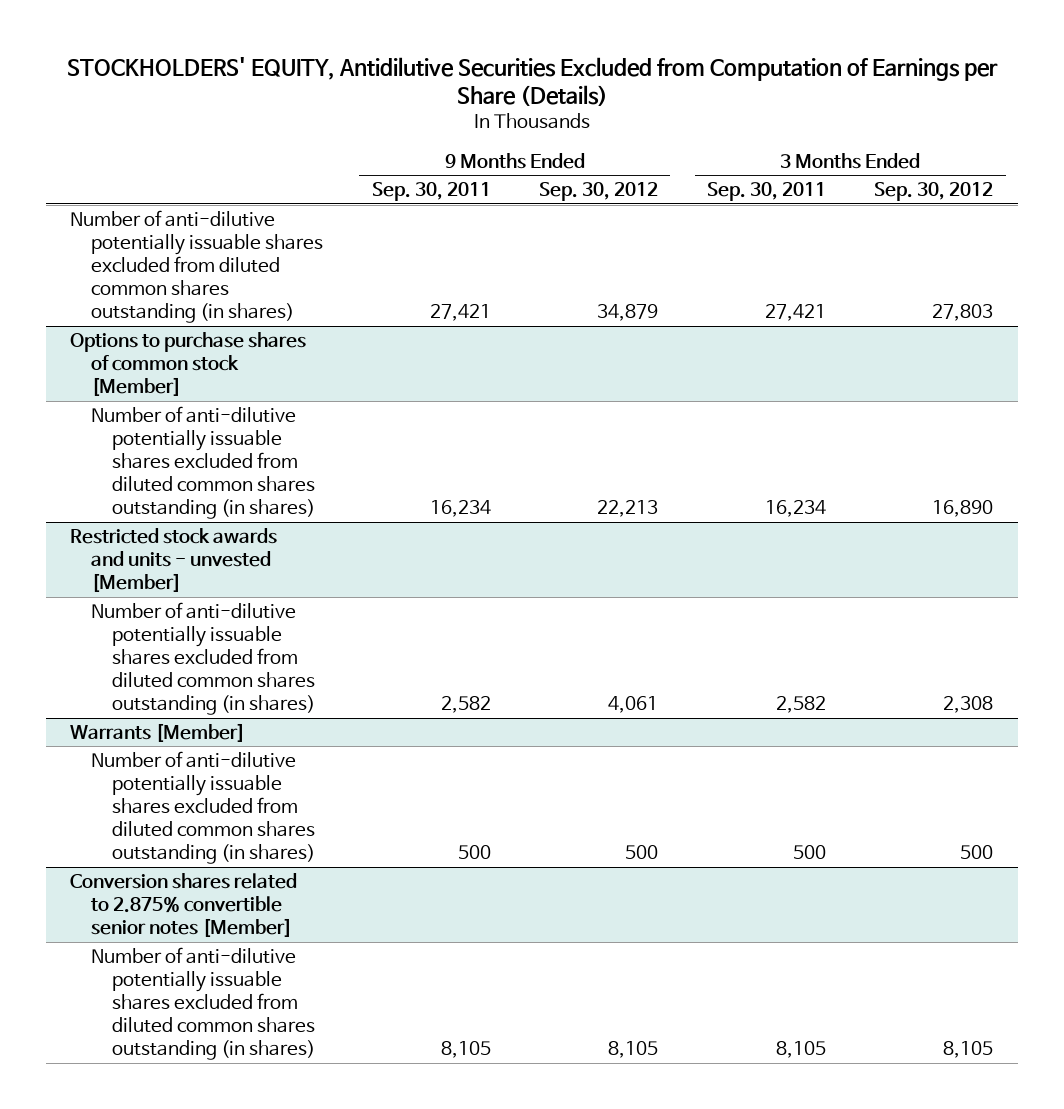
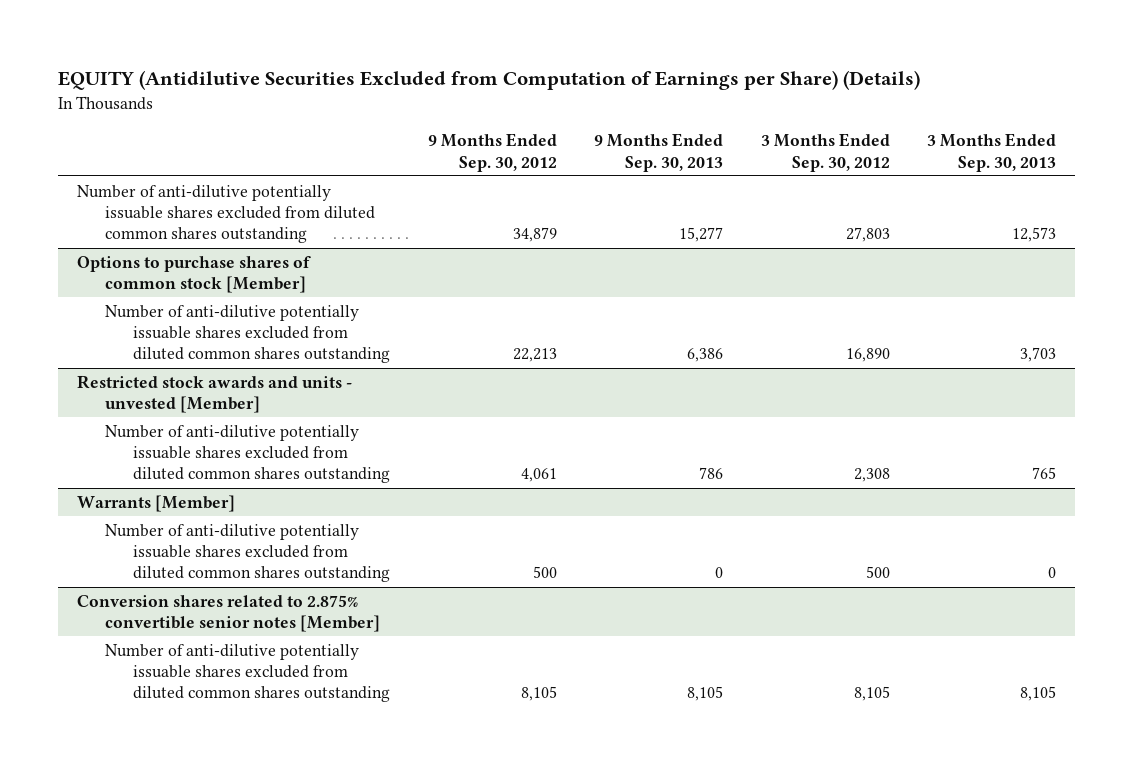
[66,56,998,107] STOCKHOLDERS' EQUITY, Antidilutive Securities Excluded from Computation of Earnings per Share (Details) -> [57,70,920,91] EQUITY (Antidilutive Securities Excluded from Computation of Earnings per Share) (Details)
[371,182,491,202] Sep. 30, 2011 -> none
[706,182,826,202] Sep. 30, 2011 -> none
none -> [594,133,724,172] 9 Months Ended Sep. 30, 2013
none -> [927,133,1057,172] 3 Months Ended Sep. 30, 2013
[70,209,323,324] Number of anti-dilutive potentially issuable shares excluded from diluted common shares outstanding (in shares) -> [76,184,375,244] Number of anti-dilutive potentially issuable shares excluded from diluted common shares outstanding
[90,405,315,520] Number of anti-dilutive potentially issuable shares excluded from diluted common shares outstanding (in shares) -> [104,304,391,364] Number of anti-dilutive potentially issuable shares excluded from diluted common shares outstanding
[90,601,315,716] Number of anti-dilutive potentially issuable shares excluded from diluted common shares outstanding (in shares) -> [104,424,391,484] Number of anti-dilutive potentially issuable shares excluded from diluted common shares outstanding
[90,750,315,865] Number of anti-dilutive potentially issuable shares excluded from diluted common shares outstanding (in shares) -> [104,523,391,583] Number of anti-dilutive potentially issuable shares excluded from diluted common shares outstanding
[90,946,315,1061] Number of anti-dilutive potentially issuable shares excluded from diluted common shares outstanding (in shares) -> [104,643,391,703] Number of anti-dilutive potentially issuable shares excluded from diluted common shares outstanding

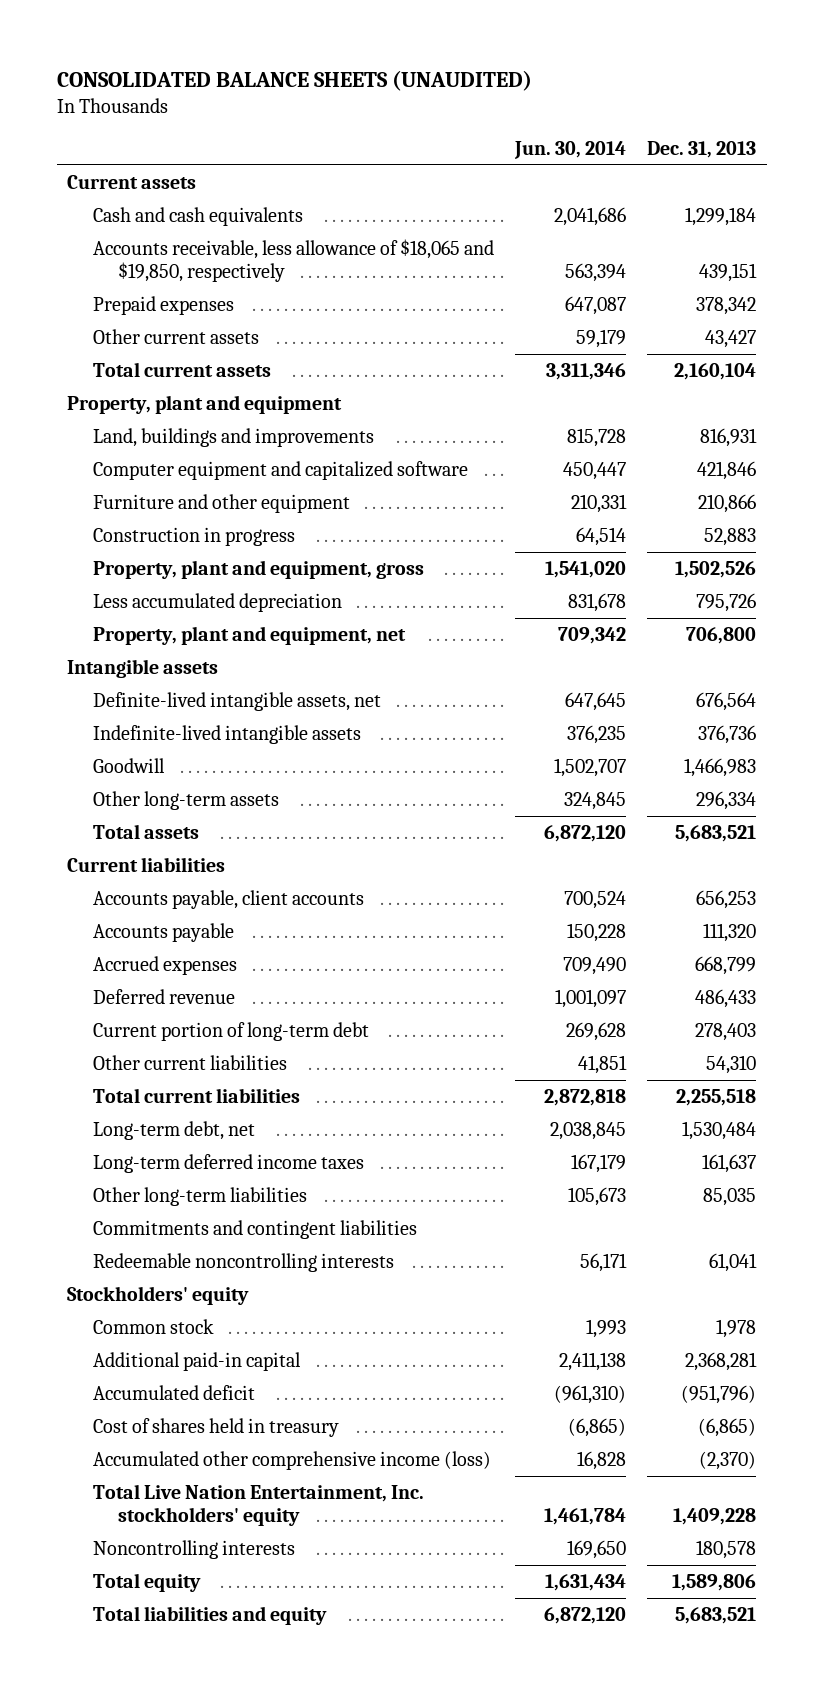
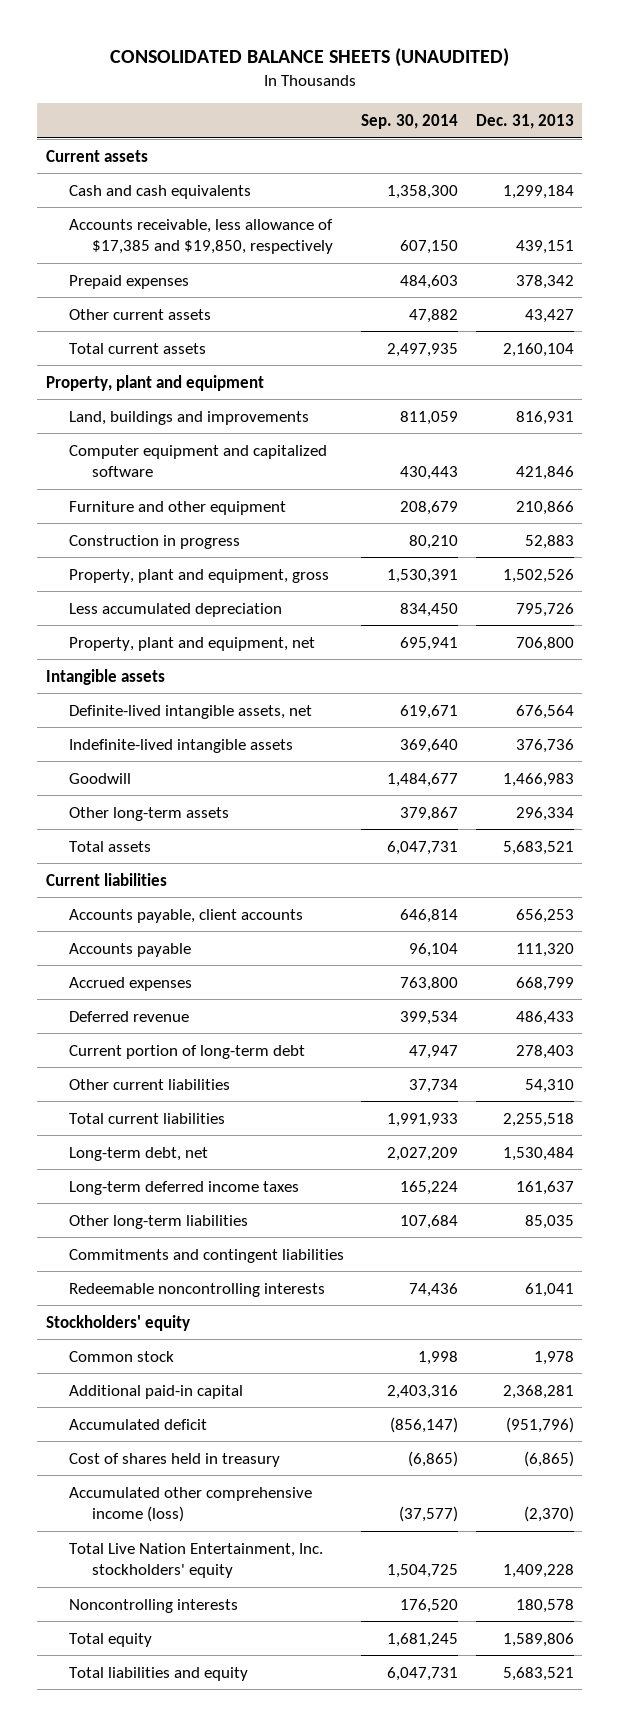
[513,140,626,159] Jun. 30, 2014 -> none
none -> [361,113,459,129] Sep. 30, 2014
[92,238,494,282] Accounts receivable, less allowance of $18,065 and $19,850, respectively -> [68,218,334,254] Accounts receivable, less allowance of $17,385 and $19,850, respectively

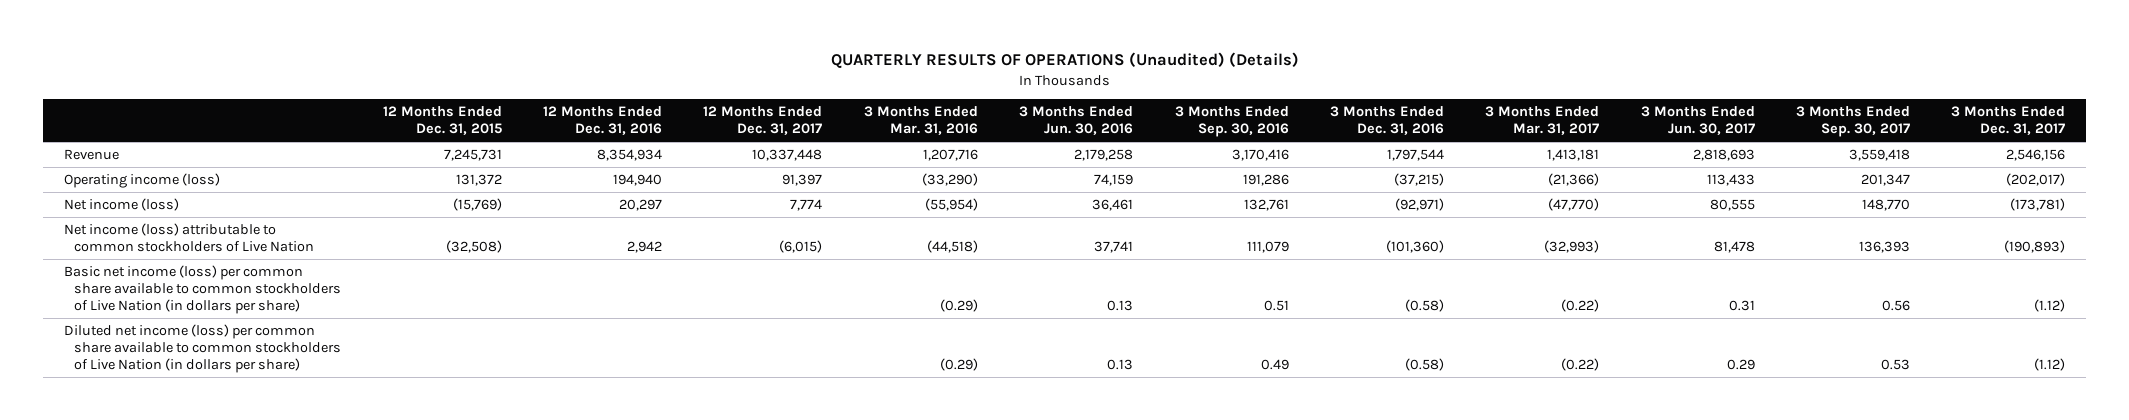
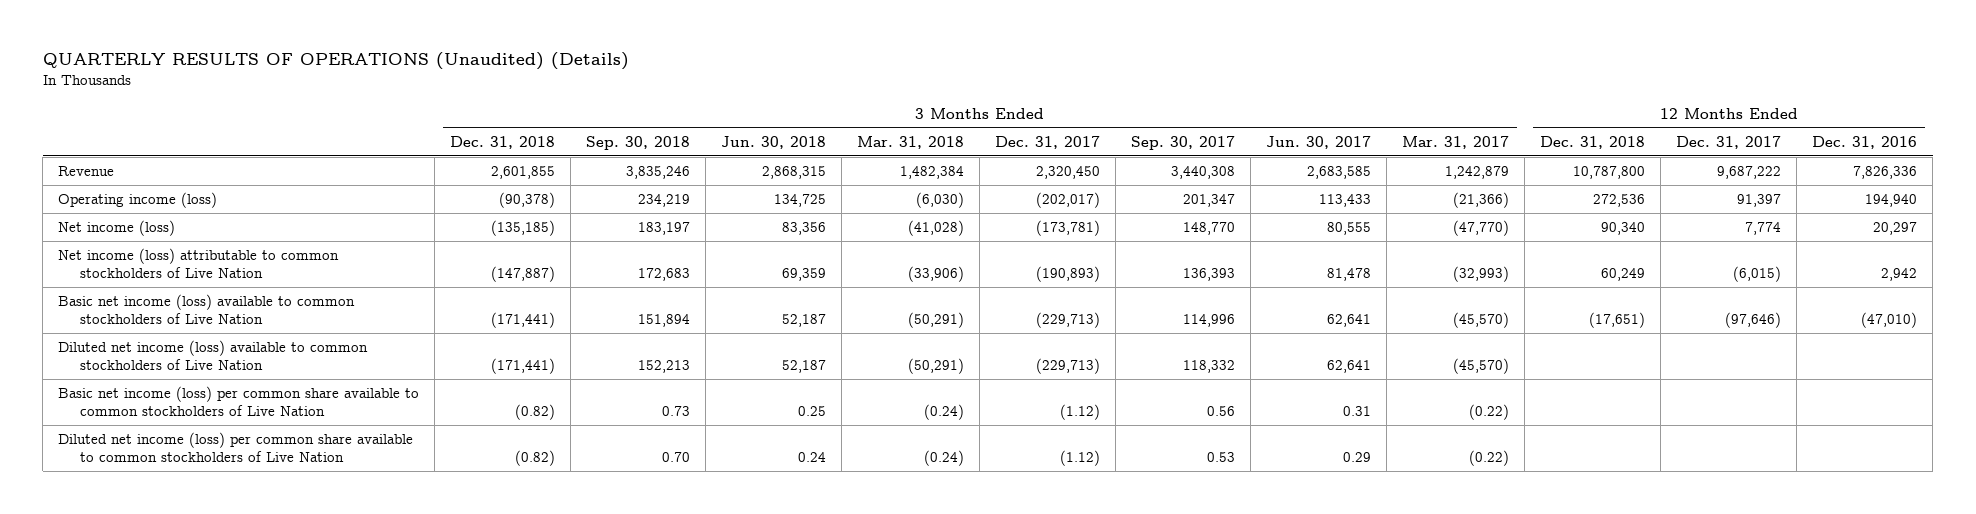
[382,106,502,136] 12 Months Ended Dec. 31, 2015 -> none
[863,106,978,136] 3 Months Ended Mar. 31, 2016 -> none
[1019,106,1134,136] 3 Months Ended Jun. 30, 2016 -> none
[1174,106,1289,138] 3 Months Ended Sep. 30, 2016 -> none
[1329,106,1444,136] 3 Months Ended Dec. 31, 2016 -> none
none -> [450,135,556,149] Dec. 31, 2018
none -> [586,135,691,150] Sep. 30, 2018
none -> [721,135,827,149] Jun. 30, 2018
none -> [857,135,965,149] Mar. 31, 2018
none -> [1540,135,1646,149] Dec. 31, 2018
[597,148,663,161] 8,354,934 -> [1853,166,1918,180] 7,826,336
[752,148,823,161] 10,337,448 -> [1717,166,1782,180] 9,687,222
[1547,148,1600,161] 1,413,181 -> [1445,166,1510,180] 1,242,879
[1692,148,1755,161] 2,818,693 -> [1307,166,1372,180] 2,683,585
[1848,148,1910,161] 3,559,418 -> [1171,166,1236,180] 3,440,308
[2006,148,2066,161] 2,546,156 -> [1036,166,1101,180] 2,320,450
none -> [58,294,356,325] Basic net income (loss) available to common stockholders of Live Nation
none -> [58,340,369,371] Diluted net income (loss) available to common stockholders of Live Nation
[63,264,342,315] Basic net income (loss) per common share available to common stockholders of Live Nation (in dollars per share) -> [58,386,420,417] Basic net income (loss) per common share available to common stockholders of Live Nation
[63,323,342,374] Diluted net income (loss) per common share available to common stockholders of Live Nation (in dollars per share) -> [58,432,414,463] Diluted net income (loss) per common share available to common stockholders of Live Nation

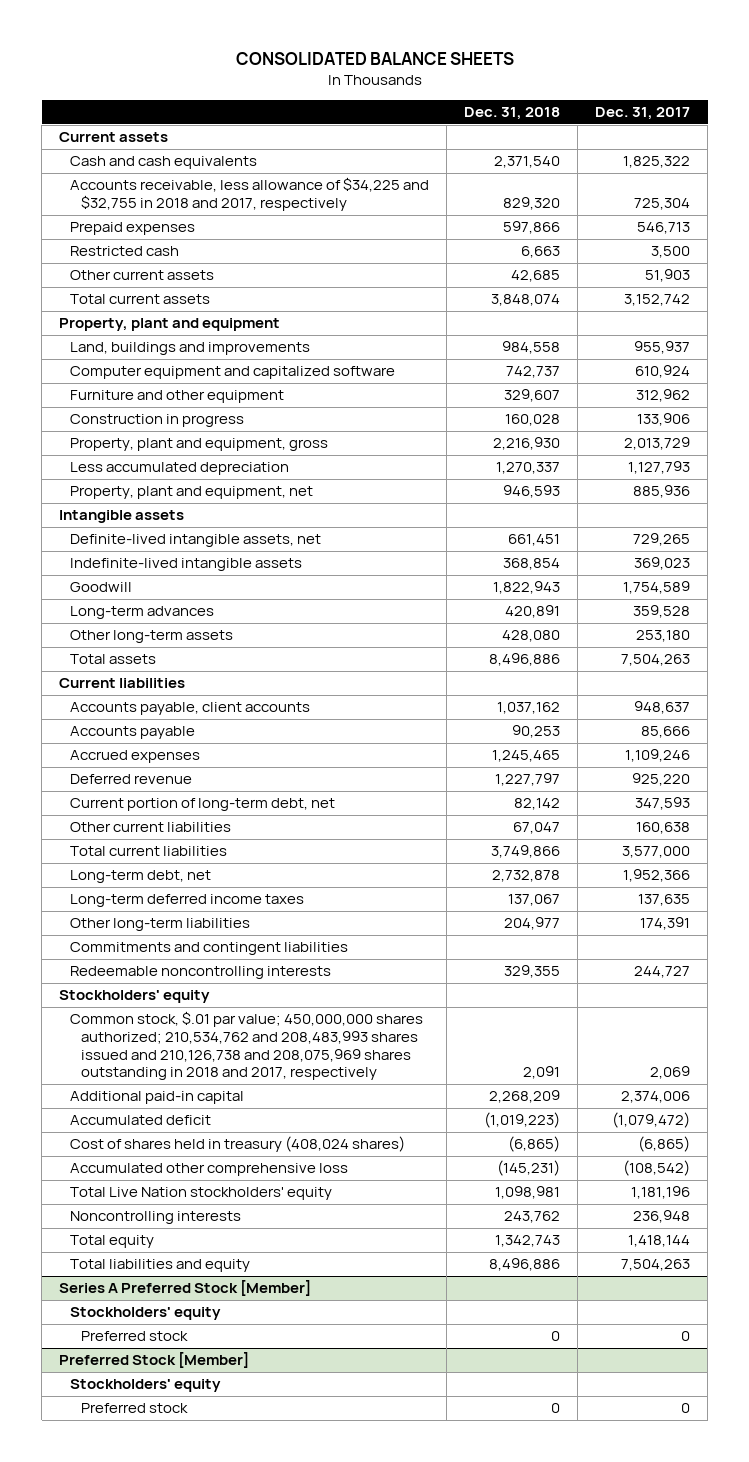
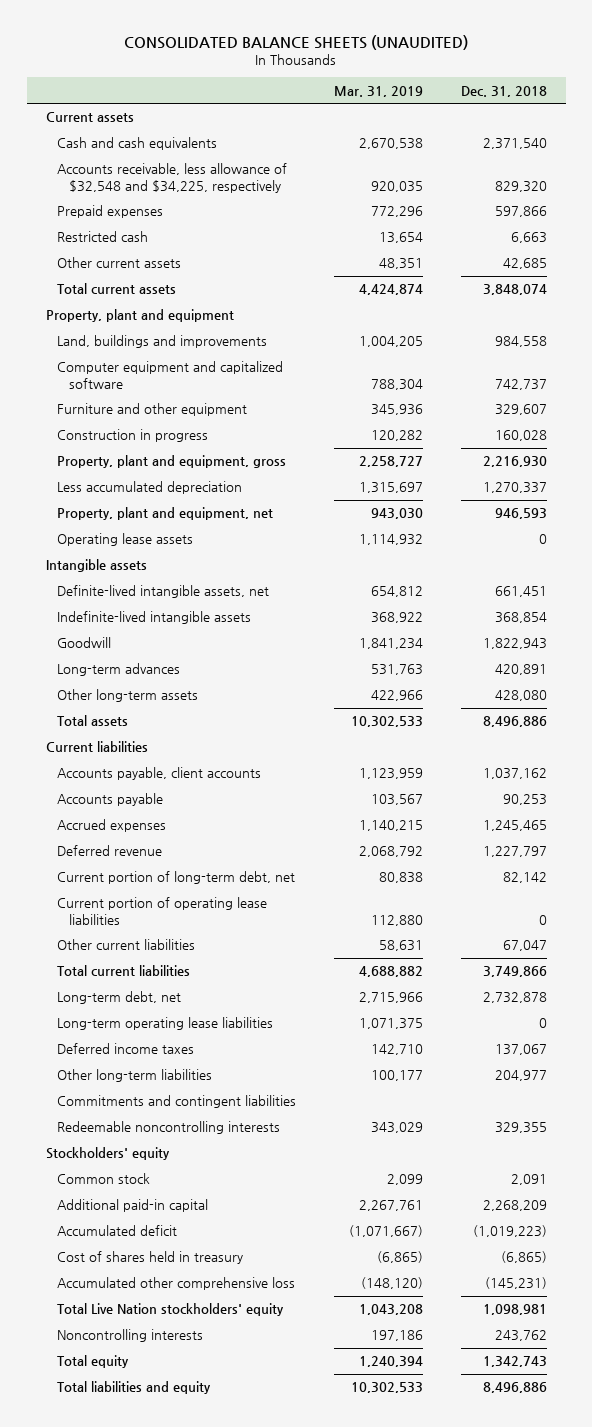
[235,51,514,65] CONSOLIDATED BALANCE SHEETS -> [124,34,469,50] CONSOLIDATED BALANCE SHEETS (UNAUDITED)
[595,107,691,121] Dec. 31, 2017 -> none
none -> [333,85,423,97] Mar. 31, 2019
[69,177,429,212] Accounts receivable, less allowance of $34,225 and $32,755 in 2018 and 2017, respectively -> [57,163,288,193] Accounts receivable, less allowance of $32,548 and $34,225, respectively
none -> [57,533,194,547] Operating lease assets
none -> [57,897,268,925] Current portion of operating lease liabilities
none -> [57,1017,274,1031] Long-term operating lease liabilities
[69,894,304,908] Long-term deferred income taxes -> [57,1043,195,1055] Deferred income taxes
[69,1011,423,1081] Common stock, $.01 par value; 450,000,000 shares authorized; 210,534,762 and 208,483,993 shares issued and 210,126,738 and 208,075,969 shares outstanding in 2018 and 2017, respectively -> [57,1173,151,1185] Common stock
[69,1136,405,1153] Cost of shares held in treasury (408,024 shares) -> [57,1251,244,1265] Cost of shares held in treasury
[59,1280,312,1297] Series A Preferred Stock [Member] -> none
[69,1307,221,1321] Stockholders' equity -> none
[80,1331,188,1342] Preferred stock -> none
[59,1352,250,1369] Preferred Stock [Member] -> none
[69,1379,221,1393] Stockholders' equity -> none
[80,1403,188,1414] Preferred stock -> none

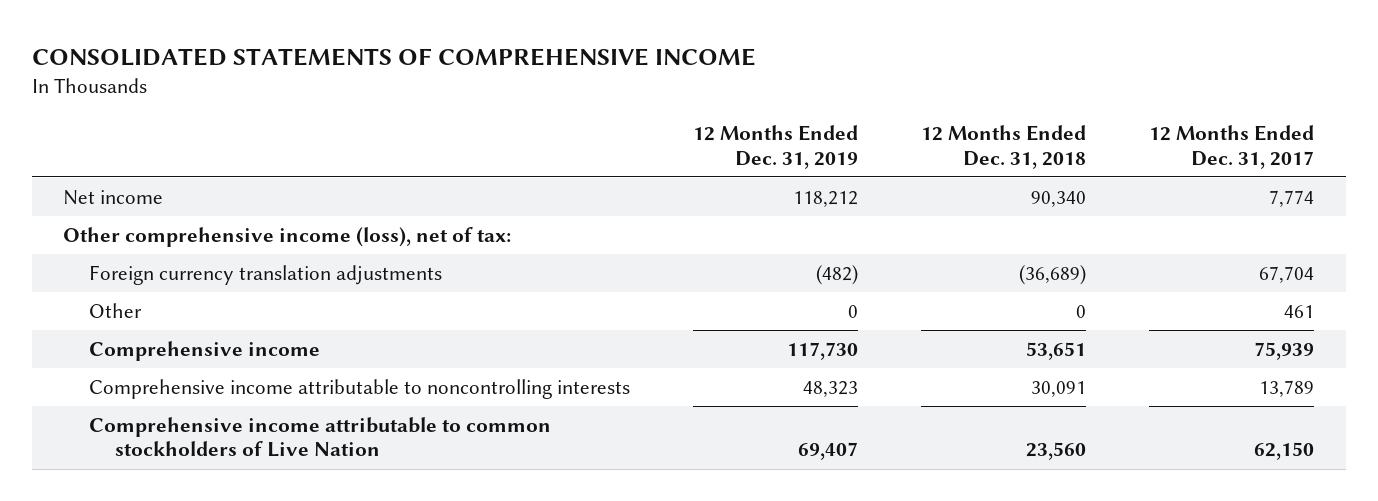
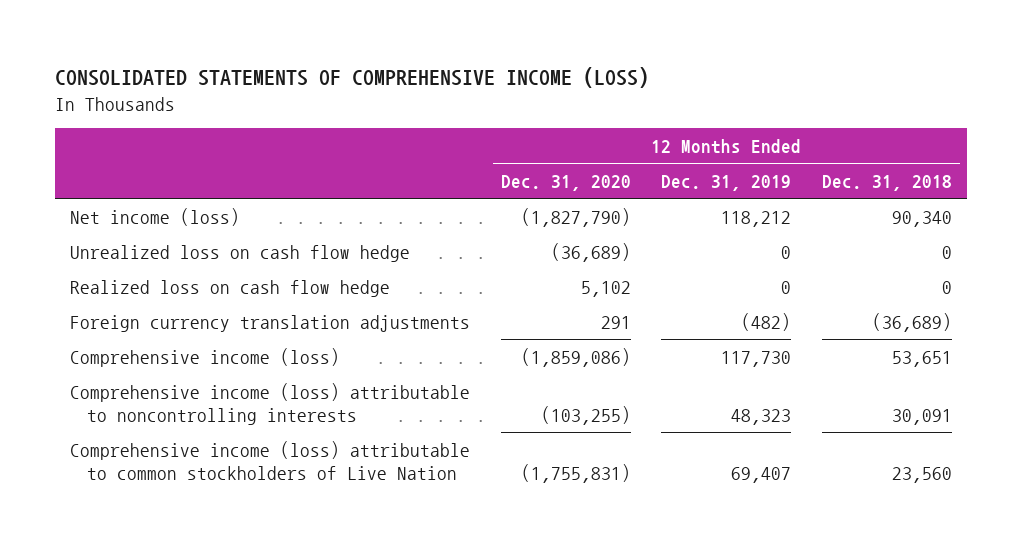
[31,47,756,66] CONSOLIDATED STATEMENTS OF COMPREHENSIVE INCOME -> [54,67,649,89] CONSOLIDATED STATEMENTS OF COMPREHENSIVE INCOME (LOSS)
[1149,125,1315,169] 12 Months Ended Dec. 31, 2017 -> none
none -> [500,174,631,191] Dec. 31, 2020
[63,226,512,247] Other comprehensive income (loss), net of tax: -> none
[63,189,164,205] Net income -> [70,207,241,226] Net income (loss)
none -> [70,244,411,262] Unrealized loss on cash flow hedge
none -> [70,279,391,297] Realized loss on cash flow hedge
[89,302,143,318] Other -> none
[89,340,321,361] Comprehensive income -> [70,347,341,367] Comprehensive income (loss)
[89,378,631,399] Comprehensive income attributable to noncontrolling interests -> [70,382,471,425] Comprehensive income (loss) attributable to noncontrolling interests
[89,416,552,458] Comprehensive income attributable to common stockholders of Live Nation -> [70,440,471,480] Comprehensive income (loss) attributable to common stockholders of Live Nation

